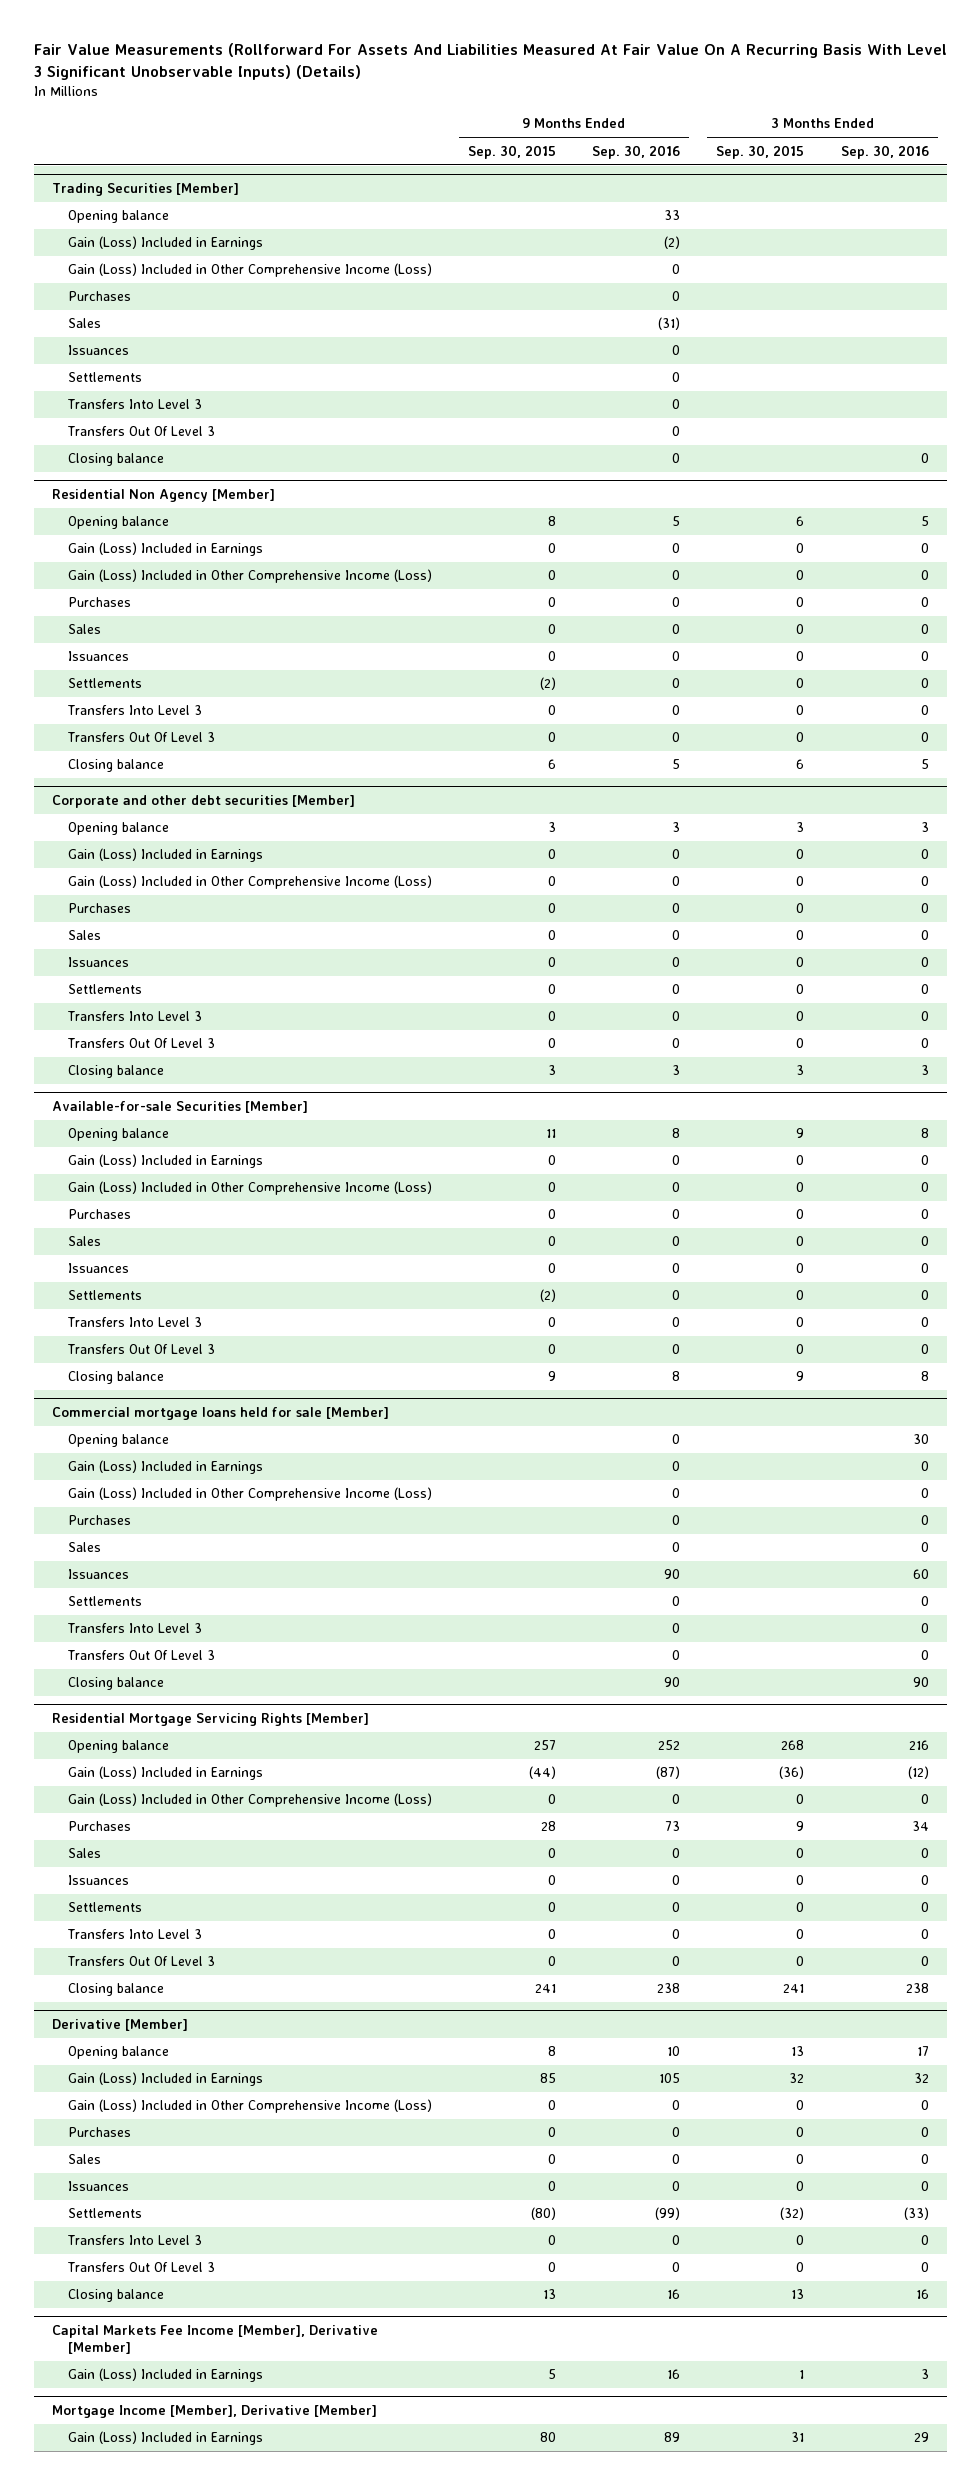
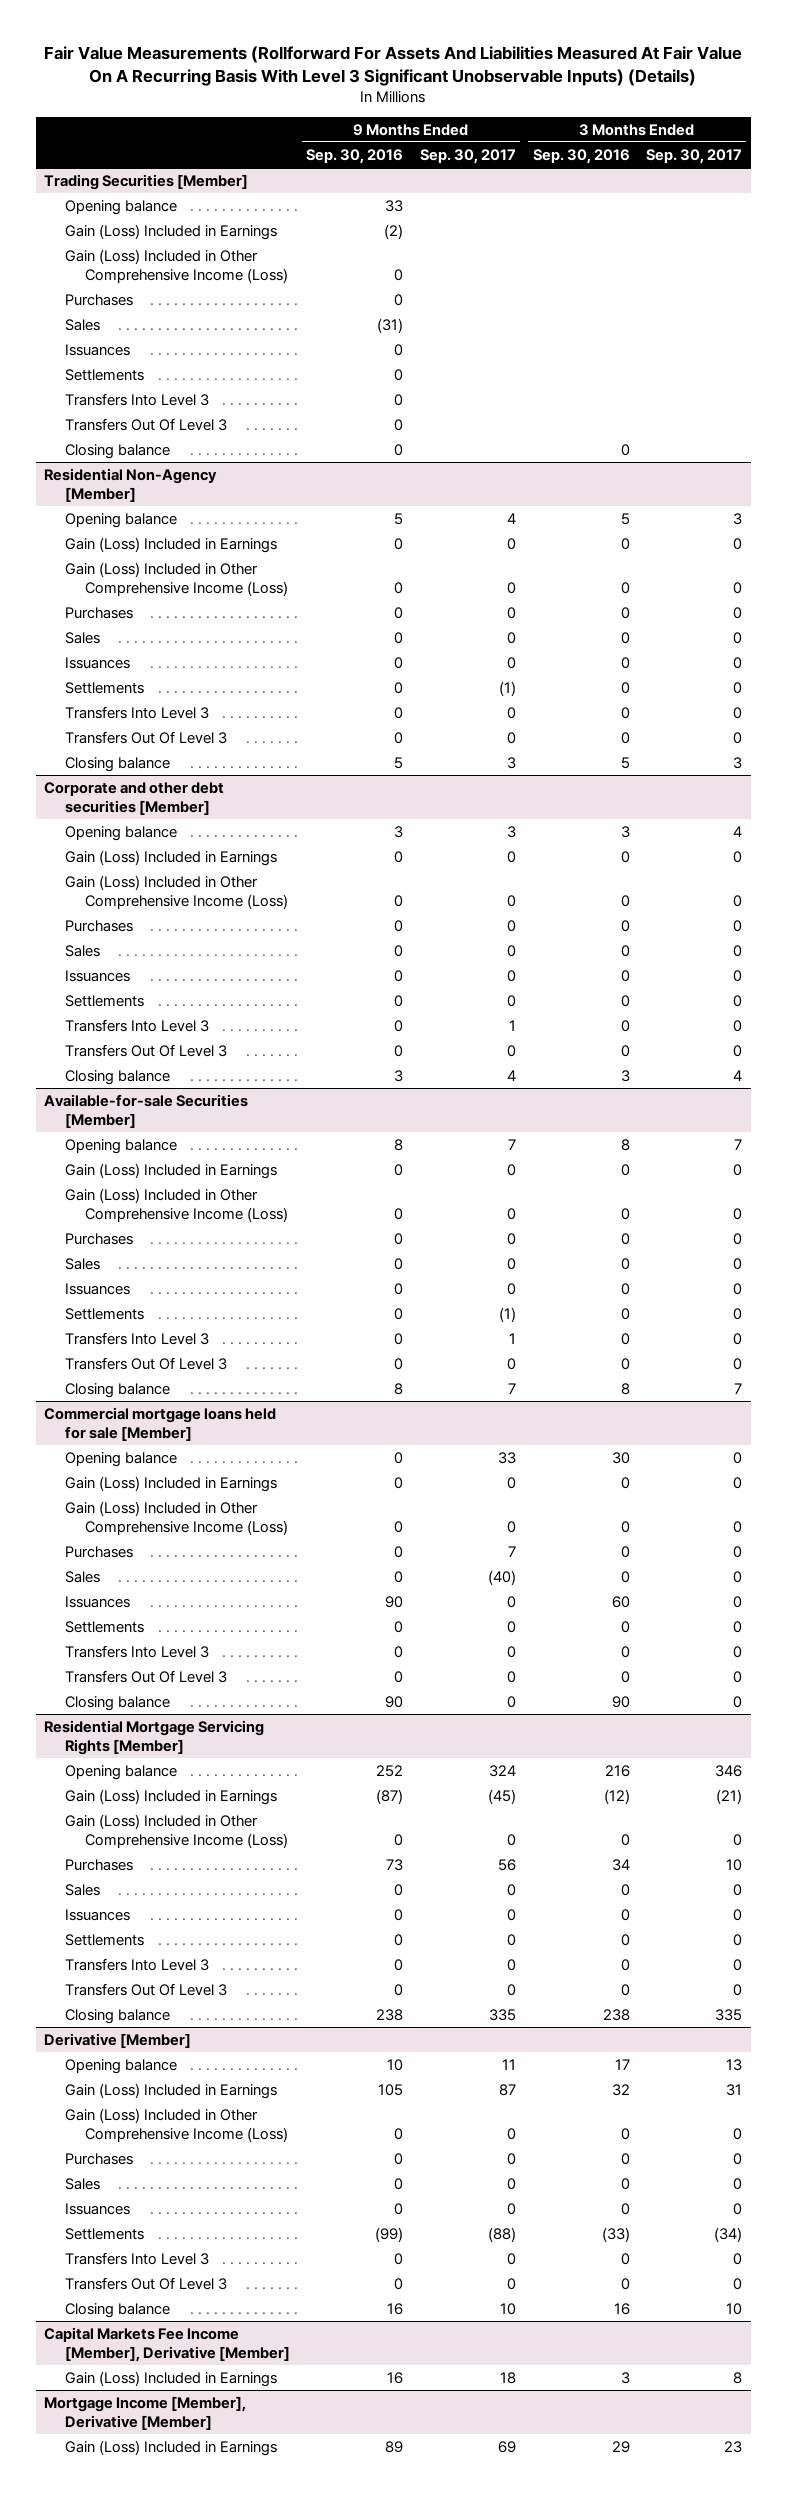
[468,144,557,159] Sep. 30, 2015 -> none
[716,144,805,159] Sep. 30, 2015 -> none
none -> [419,148,516,164] Sep. 30, 2017
none -> [646,148,743,164] Sep. 30, 2017
[51,488,275,502] Residential Non Agency [Member] -> [44,467,218,502] Residential Non-Agency [Member]

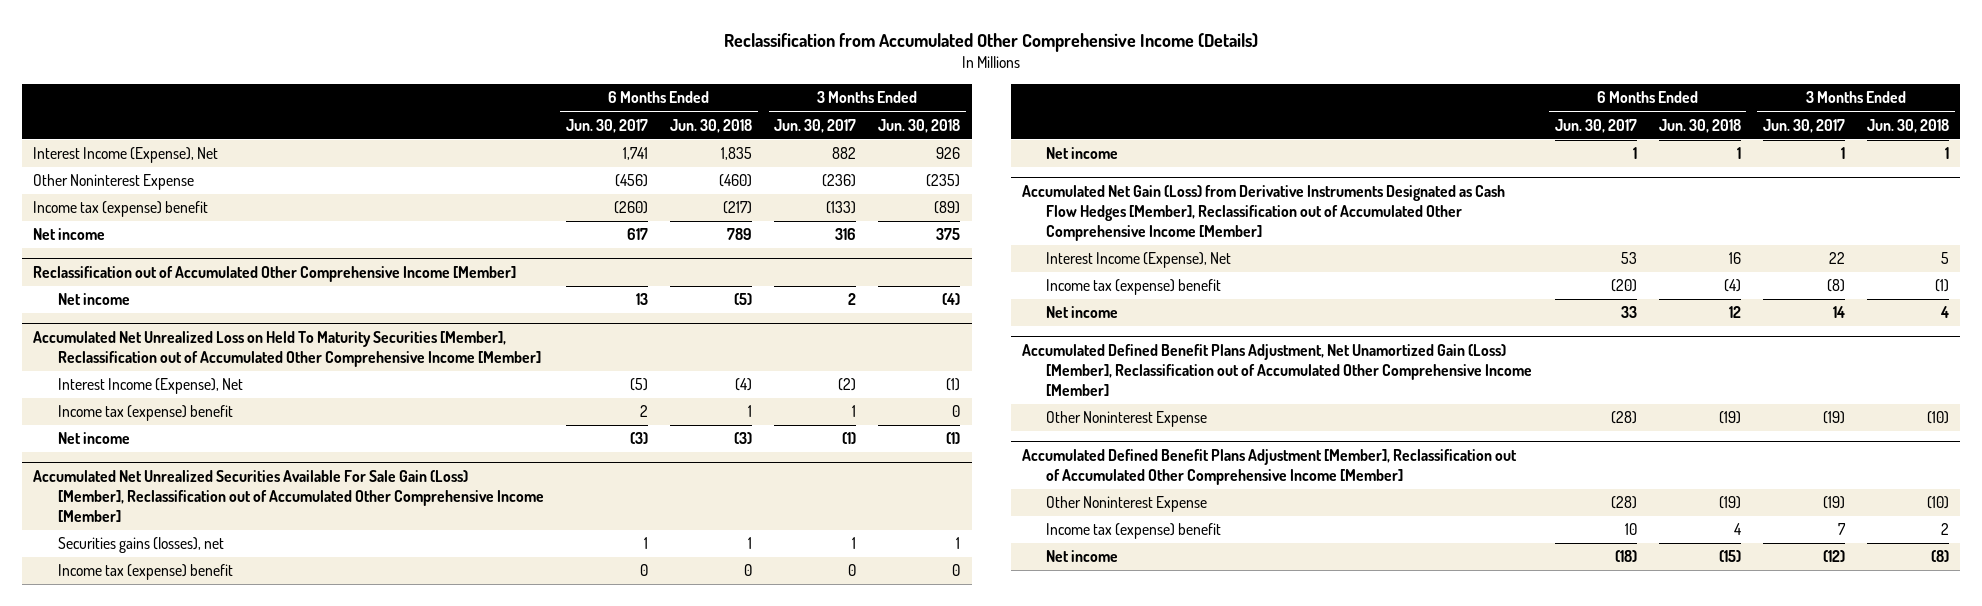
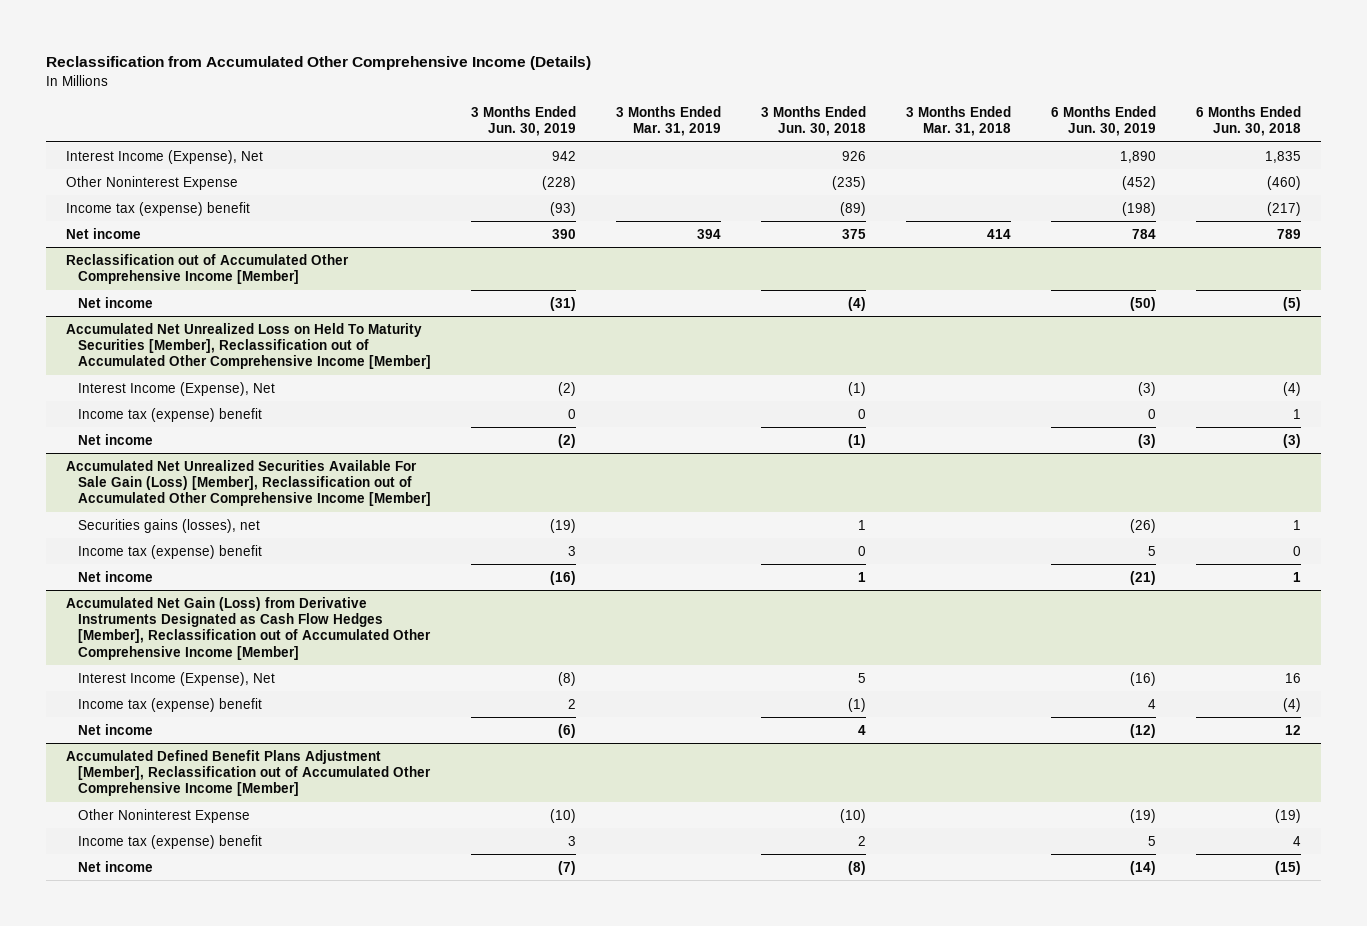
[565,118,648,133] Jun. 30, 2017 -> none
[774,118,857,133] Jun. 30, 2017 -> none
none -> [471,106,577,137] 3 Months Ended Jun. 30, 2019
none -> [616,106,722,137] 3 Months Ended Mar. 31, 2019
none -> [905,106,1011,137] 3 Months Ended Mar. 31, 2018
none -> [1050,106,1156,137] 6 Months Ended Jun. 30, 2019
[1022,343,1533,397] Accumulated Defined Benefit Plans Adjustment, Net Unamortized Gain (Loss) [Member], Reclassification out of Accumulated Other Comprehensive Income [Member] -> none
[1046,411,1208,428] Other Noninterest Expense -> none

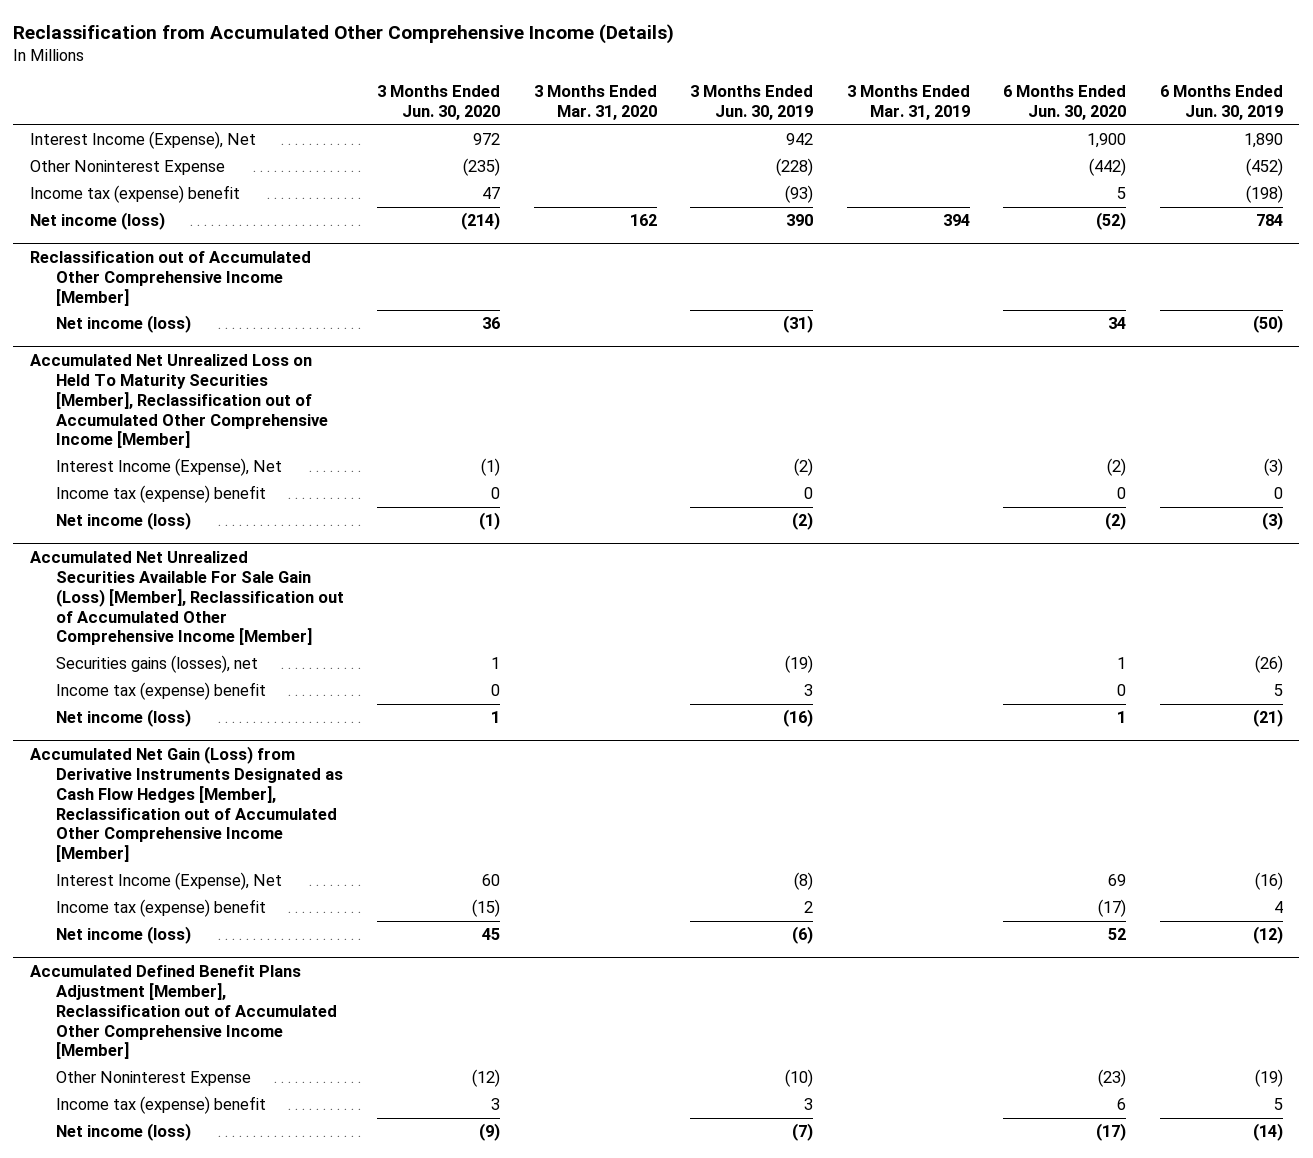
[761,106,867,137] 3 Months Ended Jun. 30, 2018 -> none
[905,106,1011,137] 3 Months Ended Mar. 31, 2018 -> none
[1195,106,1301,137] 6 Months Ended Jun. 30, 2018 -> none
none -> [377,85,501,121] 3 Months Ended Jun. 30, 2020
none -> [533,85,657,121] 3 Months Ended Mar. 31, 2020
none -> [1003,85,1127,121] 6 Months Ended Jun. 30, 2020
[66,227,142,239] Net income -> [30,212,166,231] Net income (loss)
[78,296,154,308] Net income -> [55,315,191,334] Net income (loss)
[78,433,154,445] Net income -> [55,512,191,531] Net income (loss)
[78,570,154,582] Net income -> [55,709,191,728] Net income (loss)
[78,723,154,735] Net income -> [55,926,191,945] Net income (loss)
[78,860,154,872] Net income -> [55,1123,191,1142] Net income (loss)

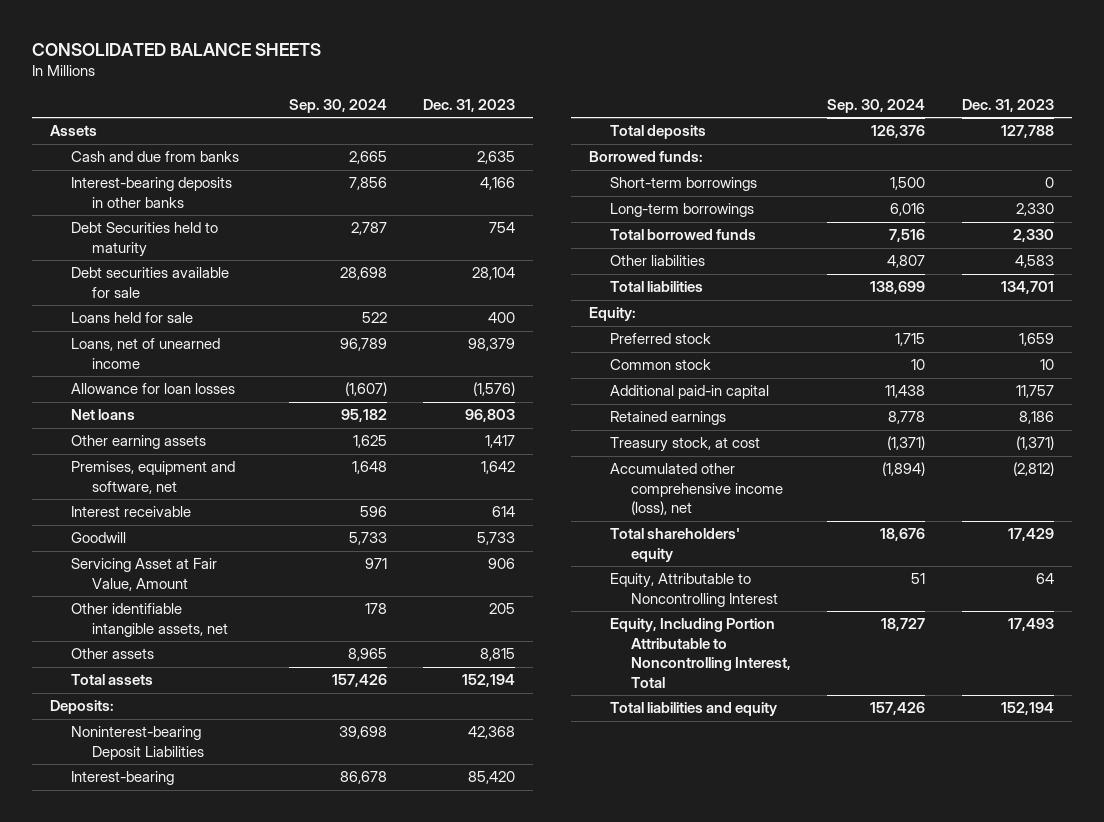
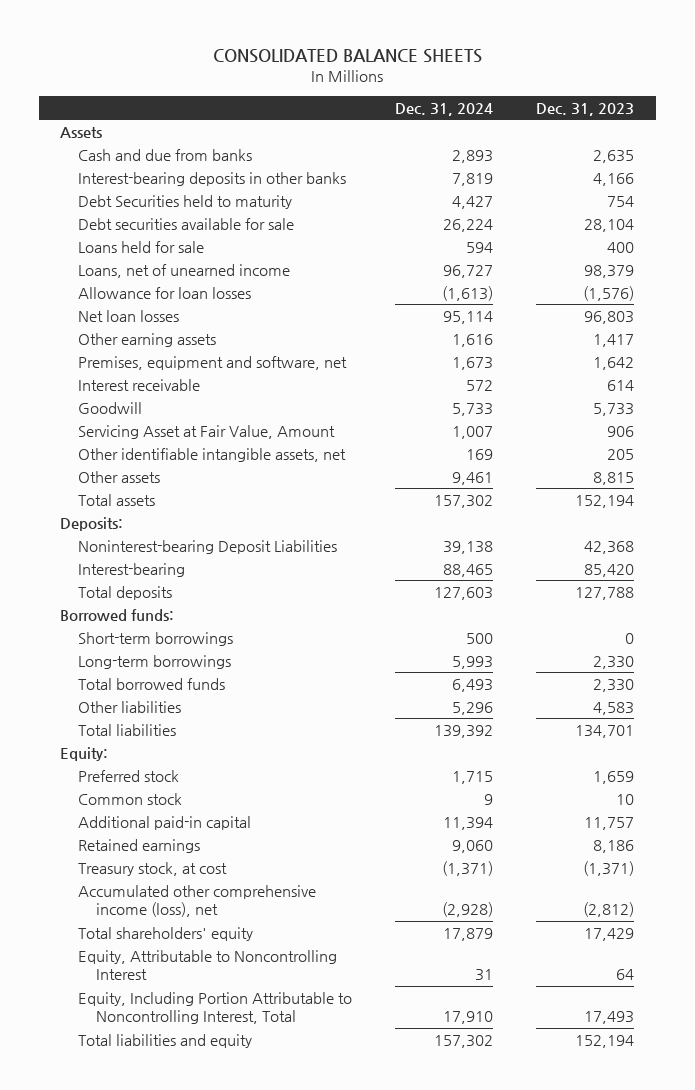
[288,98,387,113] Sep. 30, 2024 -> none
none -> [395,102,494,116] Dec. 31, 2024
[71,409,136,421] Net loans -> [78,309,180,322] Net loan losses

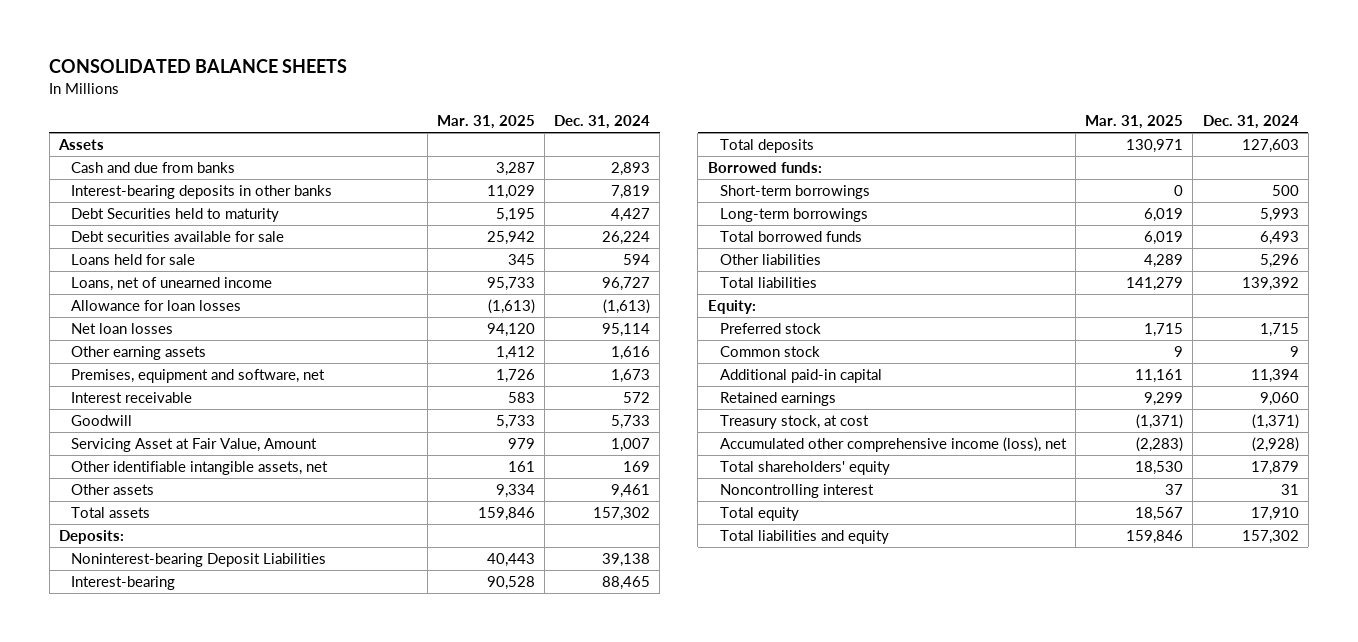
[536,102,635,116] Dec. 31, 2023 -> none
none -> [436,115,535,130] Mar. 31, 2025
[78,949,338,981] Equity, Attributable to Noncontrolling Interest -> [719,484,874,499] Noncontrolling interest
[78,991,353,1025] Equity, Including Portion Attributable to Noncontrolling Interest, Total -> [719,507,799,522] Total equity

